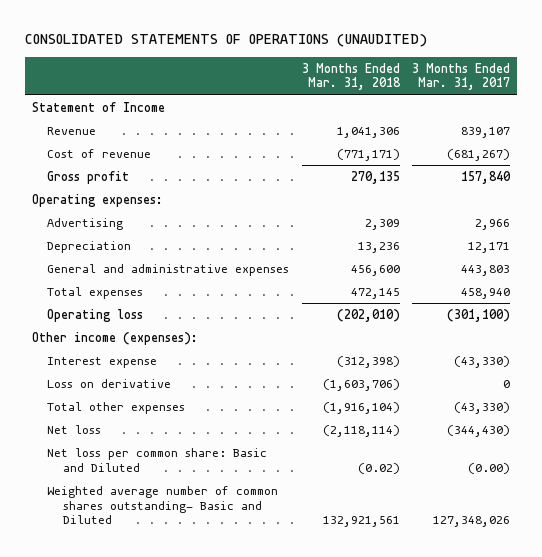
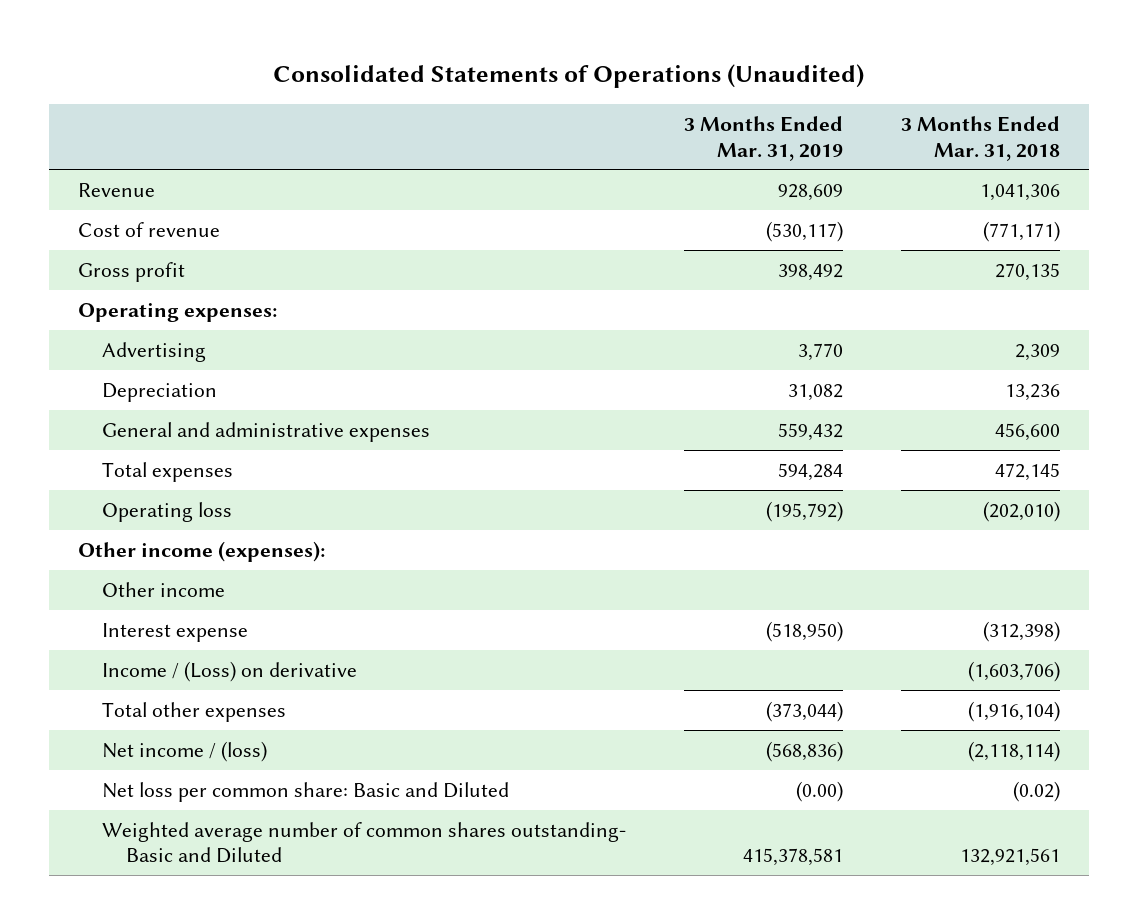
[25,34,428,48] CONSOLIDATED STATEMENTS OF OPERATIONS (UNAUDITED) -> [272,64,864,89] Consolidated Statements of Operations (Unaudited)
[412,62,511,91] 3 Months Ended Mar. 31, 2017 -> none
none -> [683,116,843,161] 3 Months Ended Mar. 31, 2019
[31,101,165,112] Statement of Income -> none
none -> [101,581,225,597] Other income
[47,378,172,388] Loss on derivative -> [101,660,357,682] Income / (Loss) on derivative
[47,424,102,434] Net loss -> [101,740,267,762] Net income / (loss)

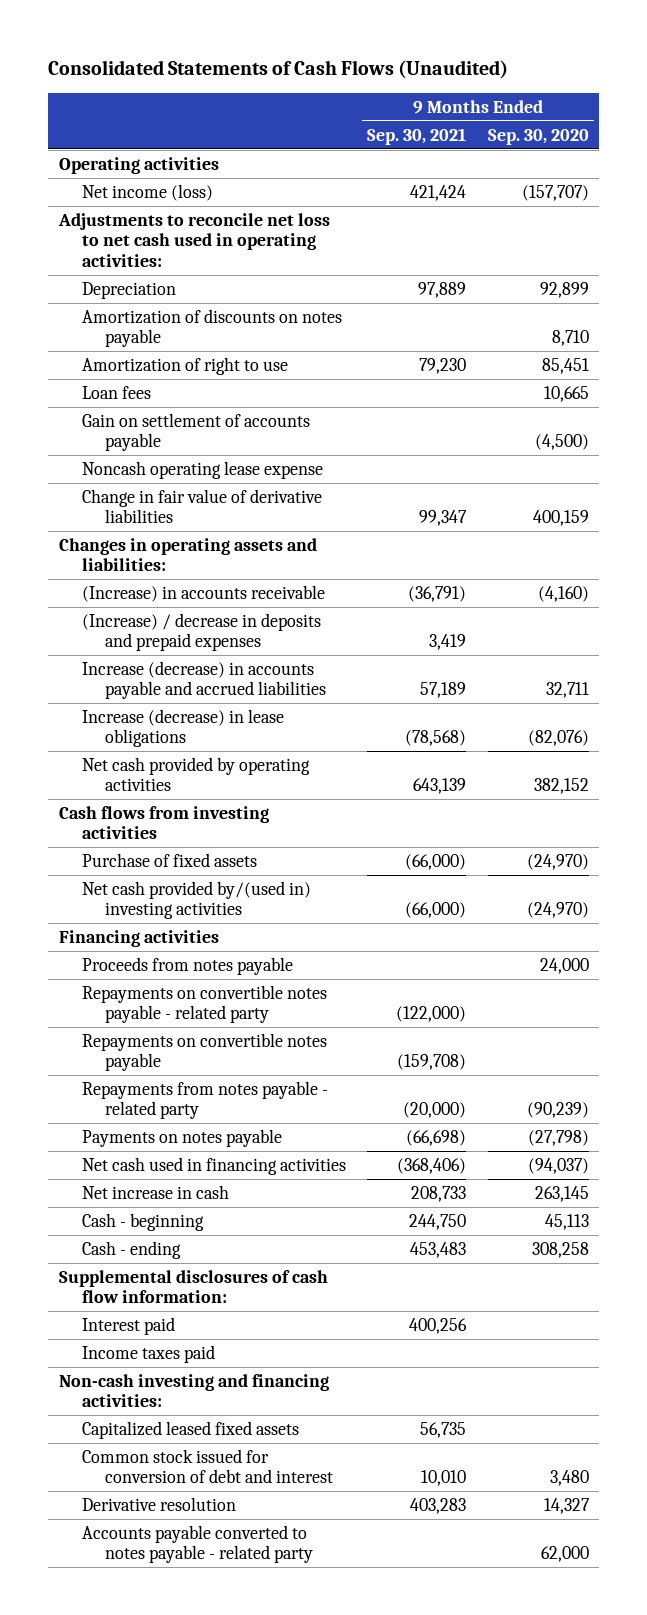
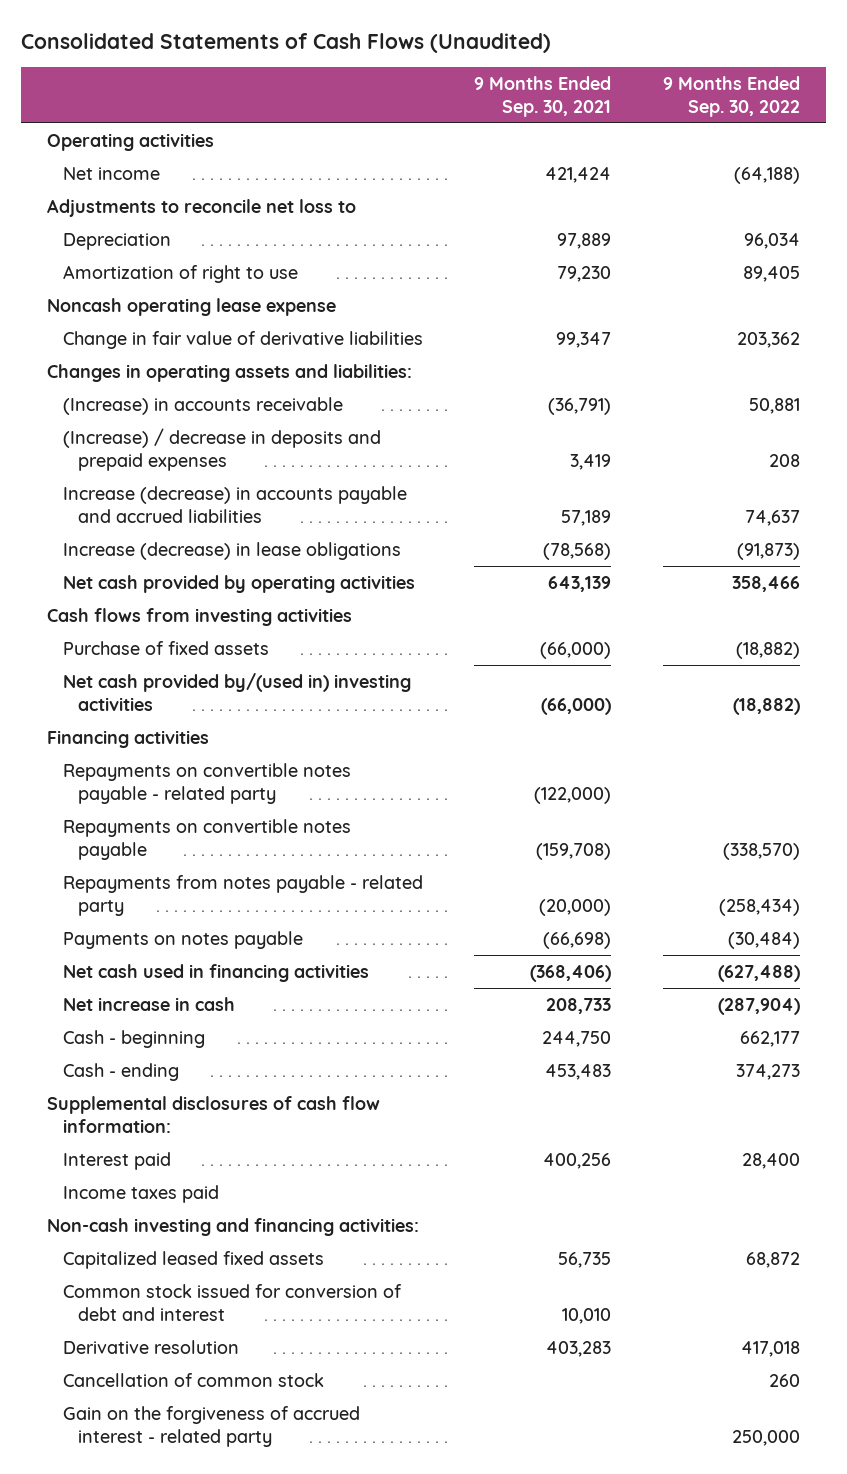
[487,128,589,145] Sep. 30, 2020 -> none
none -> [662,76,800,118] 9 Months Ended Sep. 30, 2022
[82,183,214,201] Net income (loss) -> [62,166,160,180] Net income
[57,212,330,267] Adjustments to reconcile net loss to net cash used in operating activities: -> [47,198,357,217] Adjustments to reconcile net loss to
[82,308,343,348] Amortization of discounts on notes payable -> none
[82,385,152,399] Loan fees -> none
[82,412,311,452] Gain on settlement of accounts payable -> none
[82,956,294,975] Proceeds from notes payable -> none
[82,1524,314,1564] Accounts payable converted to notes payable - related party -> none
none -> [62,1372,324,1387] Cancellation of common stock
none -> [62,1405,360,1447] Gain on the forgiveness of accrued interest - related party

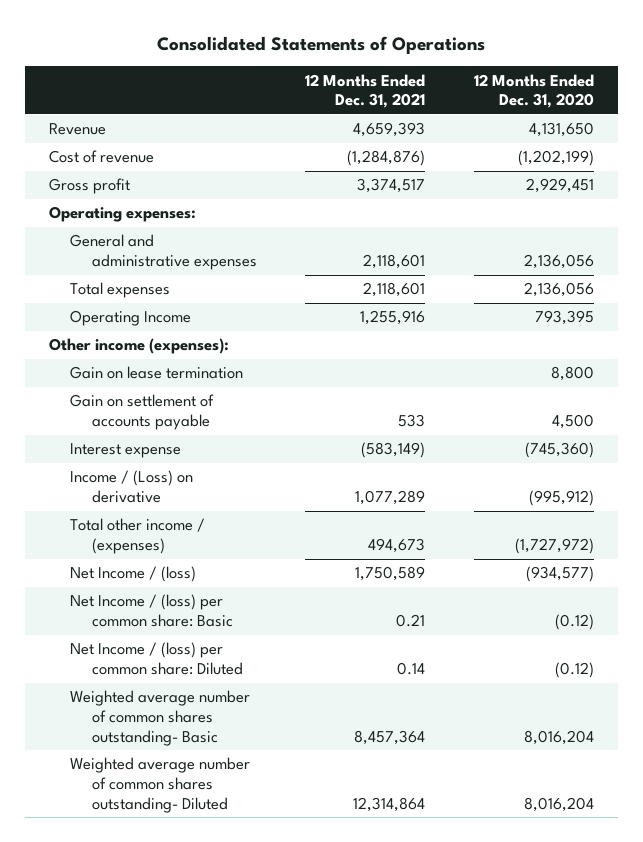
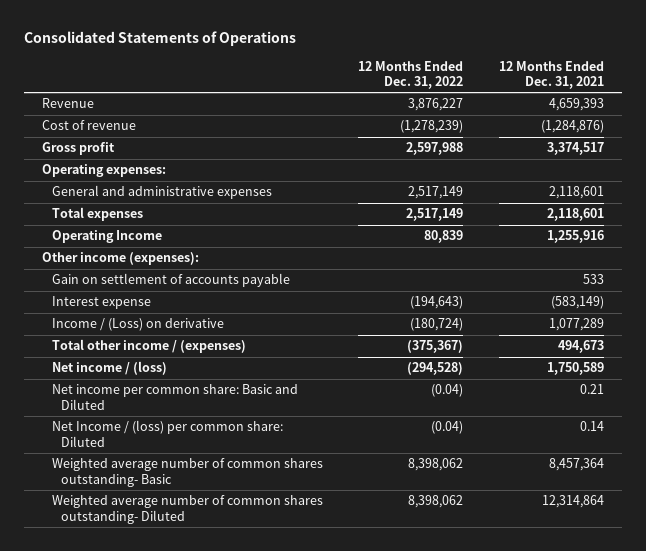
[473,73,594,109] 12 Months Ended Dec. 31, 2020 -> none
none -> [358,60,464,89] 12 Months Ended Dec. 31, 2022
[70,366,244,380] Gain on lease termination -> none
[70,566,197,583] Net Income / (loss) -> [51,361,167,376] Net income / (loss)
[70,594,233,628] Net Income / (loss) per common share: Basic -> [51,384,298,410] Net income per common share: Basic and Diluted

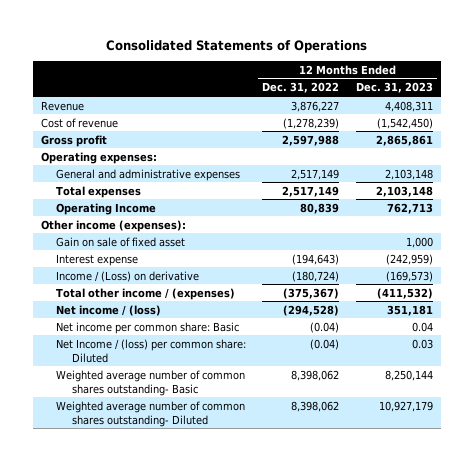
[499,60,605,89] 12 Months Ended Dec. 31, 2021 -> none
none -> [355,82,433,94] Dec. 31, 2023
[51,273,290,288] Gain on settlement of accounts payable -> none
none -> [56,236,186,247] Gain on sale of fixed asset
[51,384,298,410] Net income per common share: Basic and Diluted -> [56,321,240,334] Net income per common share: Basic

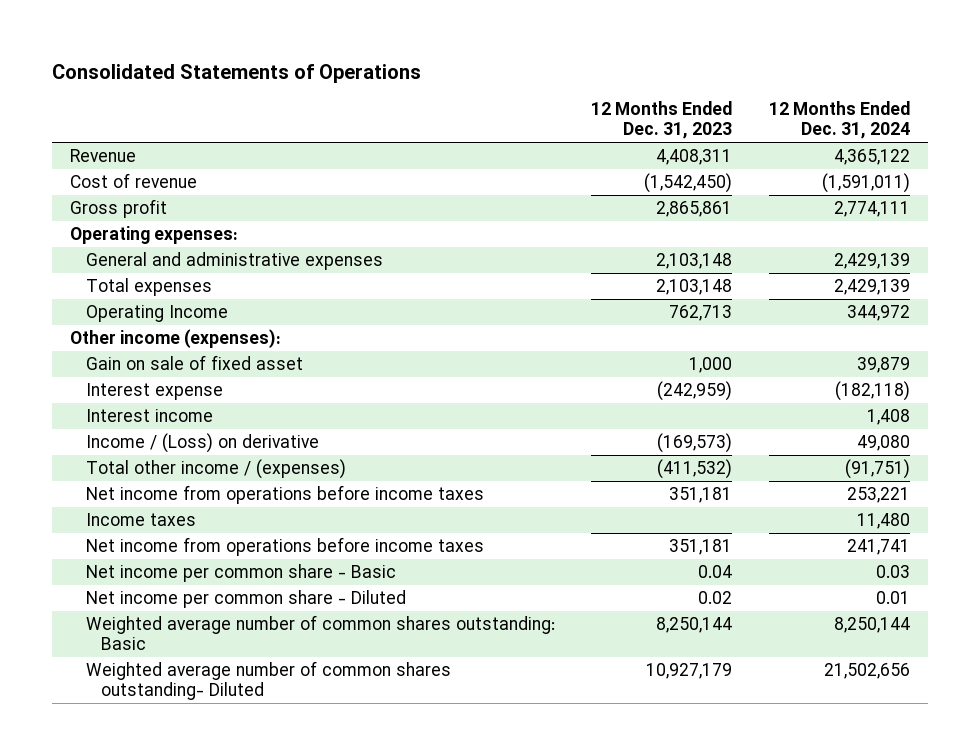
[262,82,340,94] Dec. 31, 2022 -> none
none -> [768,101,910,140] 12 Months Ended Dec. 31, 2024
none -> [85,409,213,423] Interest income
none -> [85,485,484,505] Net income from operations before income taxes
none -> [85,513,196,527] Income taxes
[56,304,162,316] Net income / (loss) -> [85,537,484,557] Net income from operations before income taxes
[56,321,240,334] Net income per common share: Basic -> [85,564,396,583] Net income per common share - Basic
[56,338,247,363] Net Income / (loss) per common share: Diluted -> [85,590,406,609] Net income per common share - Diluted
[411,338,433,349] 0.03 -> [698,591,733,605] 0.02
[56,369,246,396] Weighted average number of common shares outstanding- Basic -> [85,615,555,651] Weighted average number of common shares outstanding: Basic

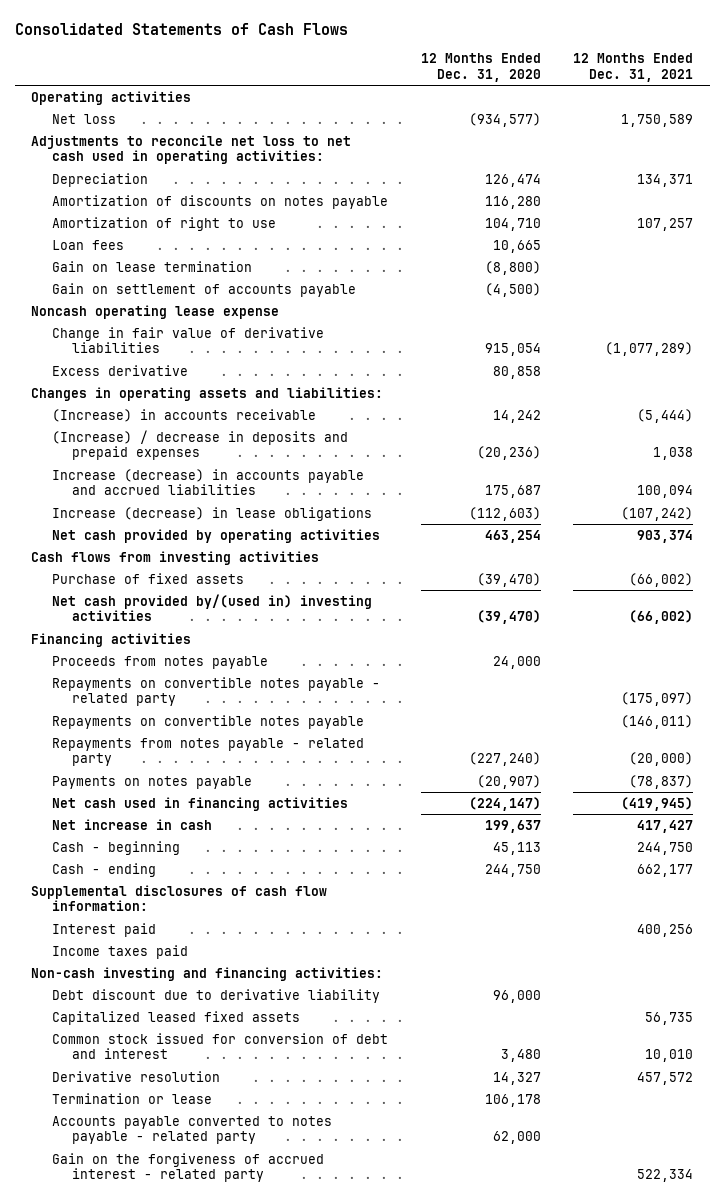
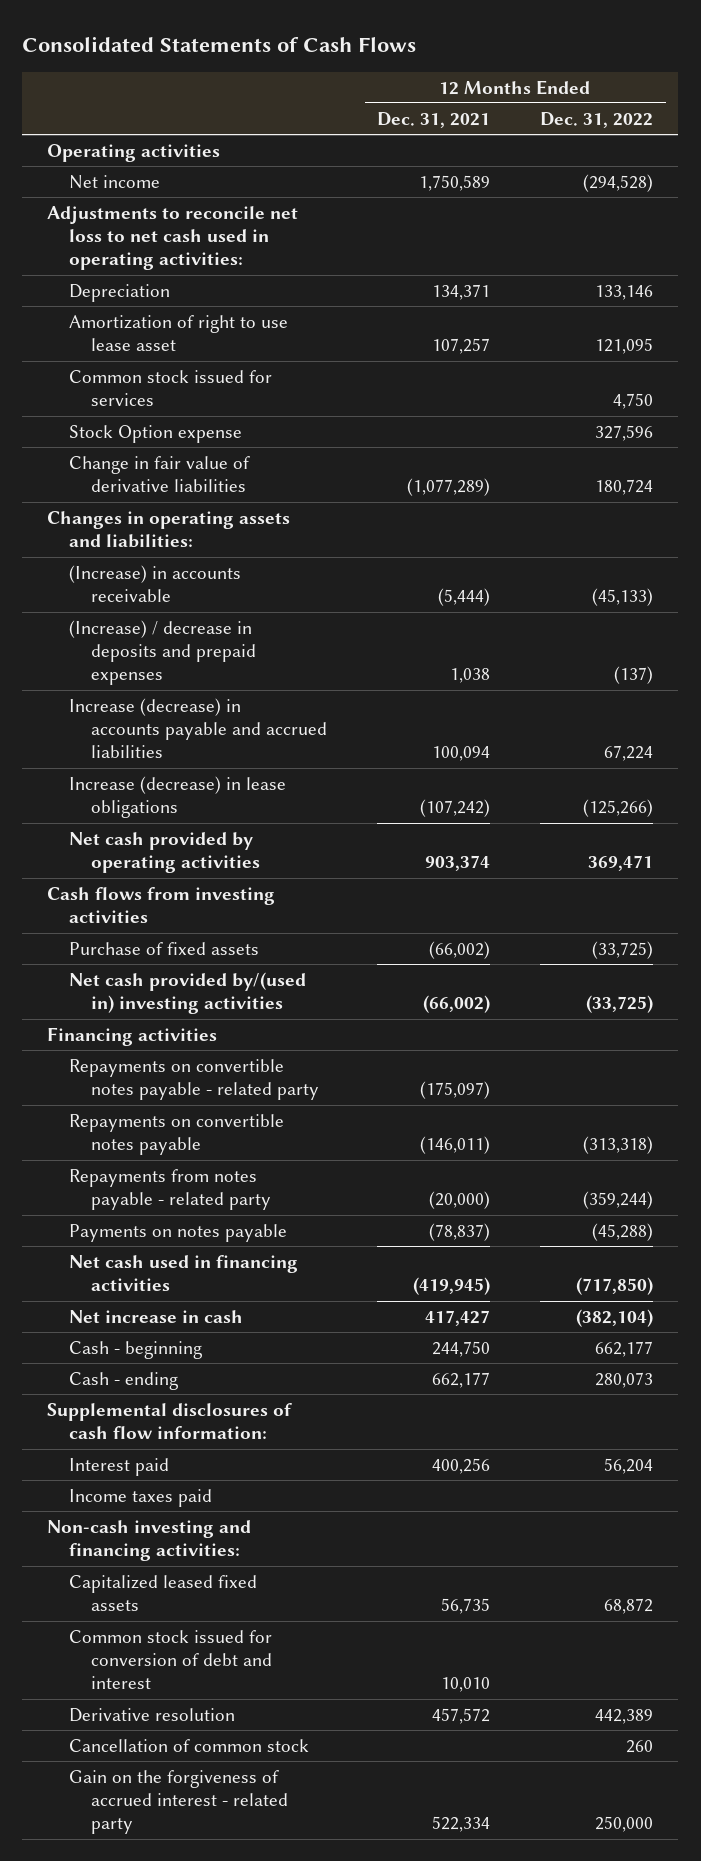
[420,53,541,83] 12 Months Ended Dec. 31, 2020 -> none
none -> [540,111,654,128] Dec. 31, 2022
[51,113,116,124] Net loss -> [69,174,161,189] Net income
[51,194,388,209] Amortization of discounts on notes payable -> none
[51,239,124,250] Loan fees -> none
[51,260,252,272] Gain on lease termination -> none
[51,282,356,297] Gain on settlement of accounts payable -> none
[31,304,280,319] Noncash operating lease expense -> none
[51,216,276,231] Amortization of right to use -> [69,314,289,352] Amortization of right to use lease asset
none -> [69,369,273,407] Common stock issued for services
none -> [69,424,243,443] Stock Option expense
[51,364,188,376] Excess derivative -> none
[51,655,268,669] Proceeds from notes payable -> none
[51,988,380,1003] Debt discount due to derivative liability -> none
[51,1092,212,1104] Termination or lease -> none
[51,1115,332,1145] Accounts payable converted to notes payable - related party -> none
none -> [69,1738,310,1752] Cancellation of common stock

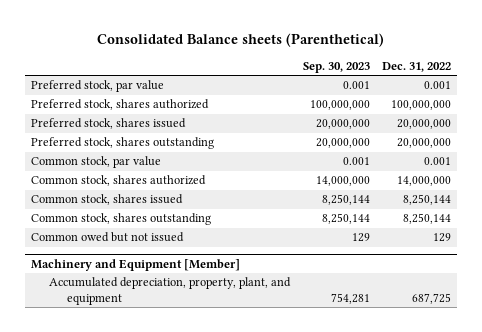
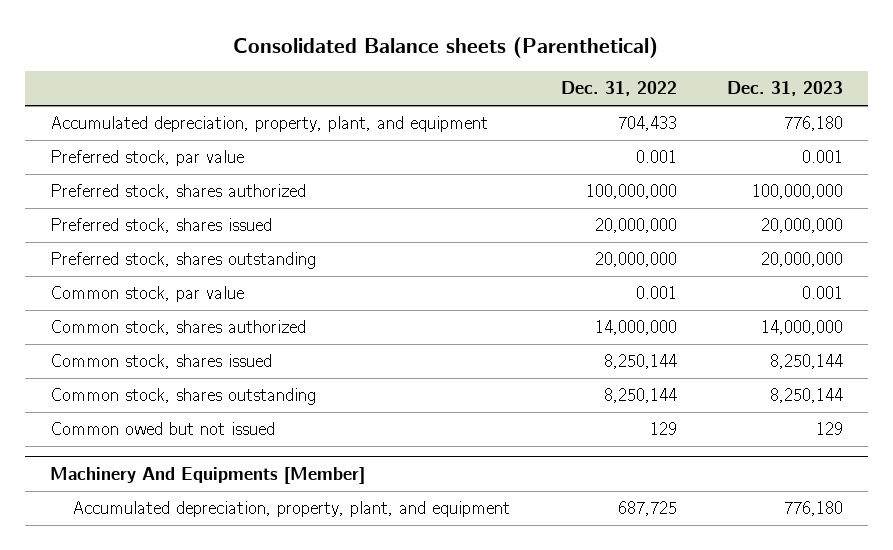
[302,62,370,74] Sep. 30, 2023 -> none
none -> [726,81,843,97] Dec. 31, 2023
none -> [49,116,488,133] Accumulated depreciation, property, plant, and equipment
[31,259,241,272] Machinery and Equipment [Member] -> [49,466,365,484] Machinery And Equipments [Member]

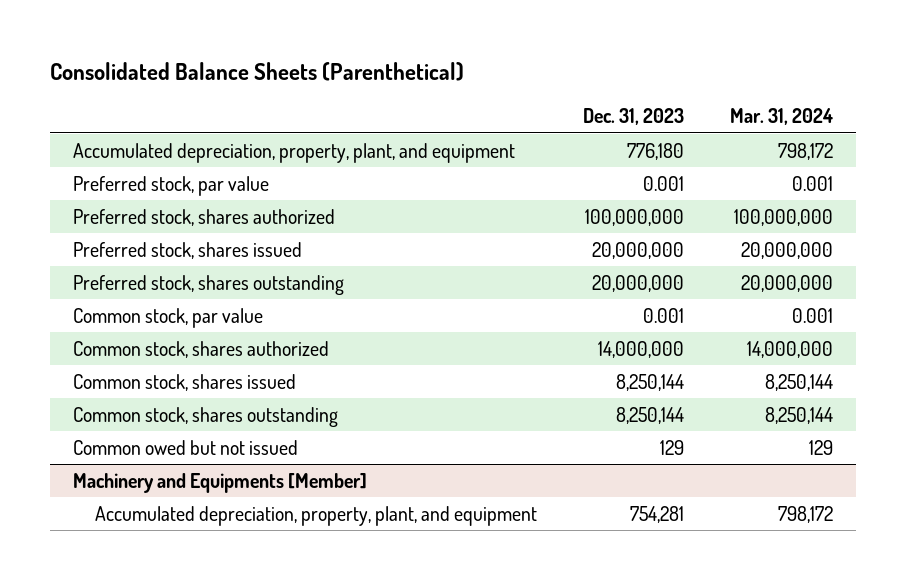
[233,36,659,58] Consolidated Balance sheets (Parenthetical) -> [50,62,465,82] Consolidated Balance Sheets (Parenthetical)
[560,81,677,97] Dec. 31, 2022 -> none
none -> [730,108,834,126] Mar. 31, 2024
[49,466,365,484] Machinery And Equipments [Member] -> [73,472,368,493] Machinery and Equipments [Member]
[783,501,843,517] 776,180 -> [630,505,685,523] 754,281

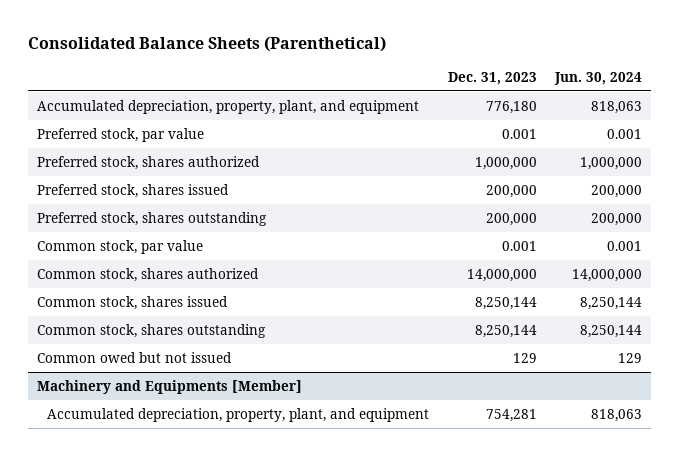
[730,108,834,126] Mar. 31, 2024 -> none
none -> [554,71,643,85] Jun. 30, 2024
[585,208,685,226] 100,000,000 -> [474,156,537,170] 1,000,000
[592,241,685,259] 20,000,000 -> [485,184,537,198] 200,000
[592,274,685,292] 20,000,000 -> [485,212,537,226] 200,000

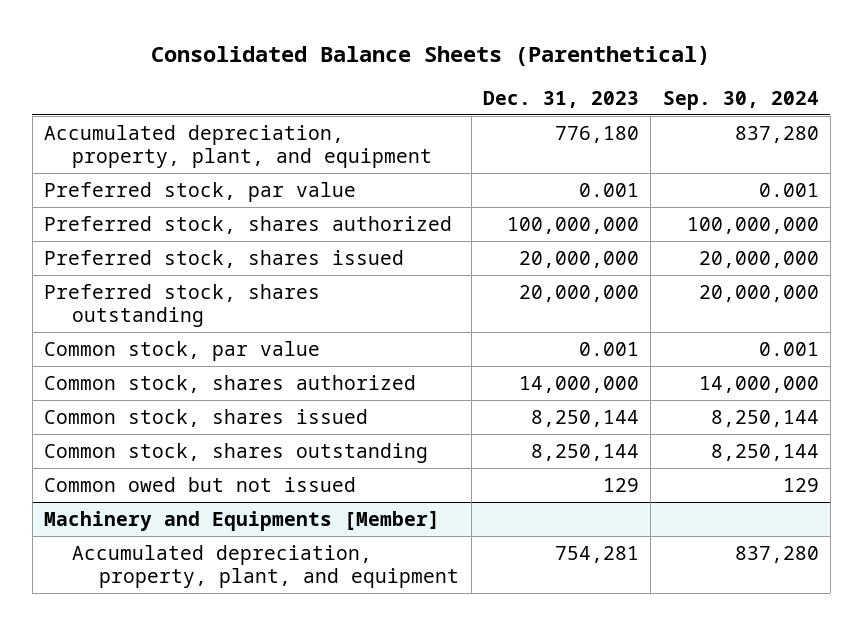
[554,71,643,85] Jun. 30, 2024 -> none
none -> [662,91,819,111] Sep. 30, 2024
[474,156,537,170] 1,000,000 -> [507,216,640,234] 100,000,000
[485,184,537,198] 200,000 -> [519,250,640,268] 20,000,000
[485,212,537,226] 200,000 -> [519,284,640,302] 20,000,000

